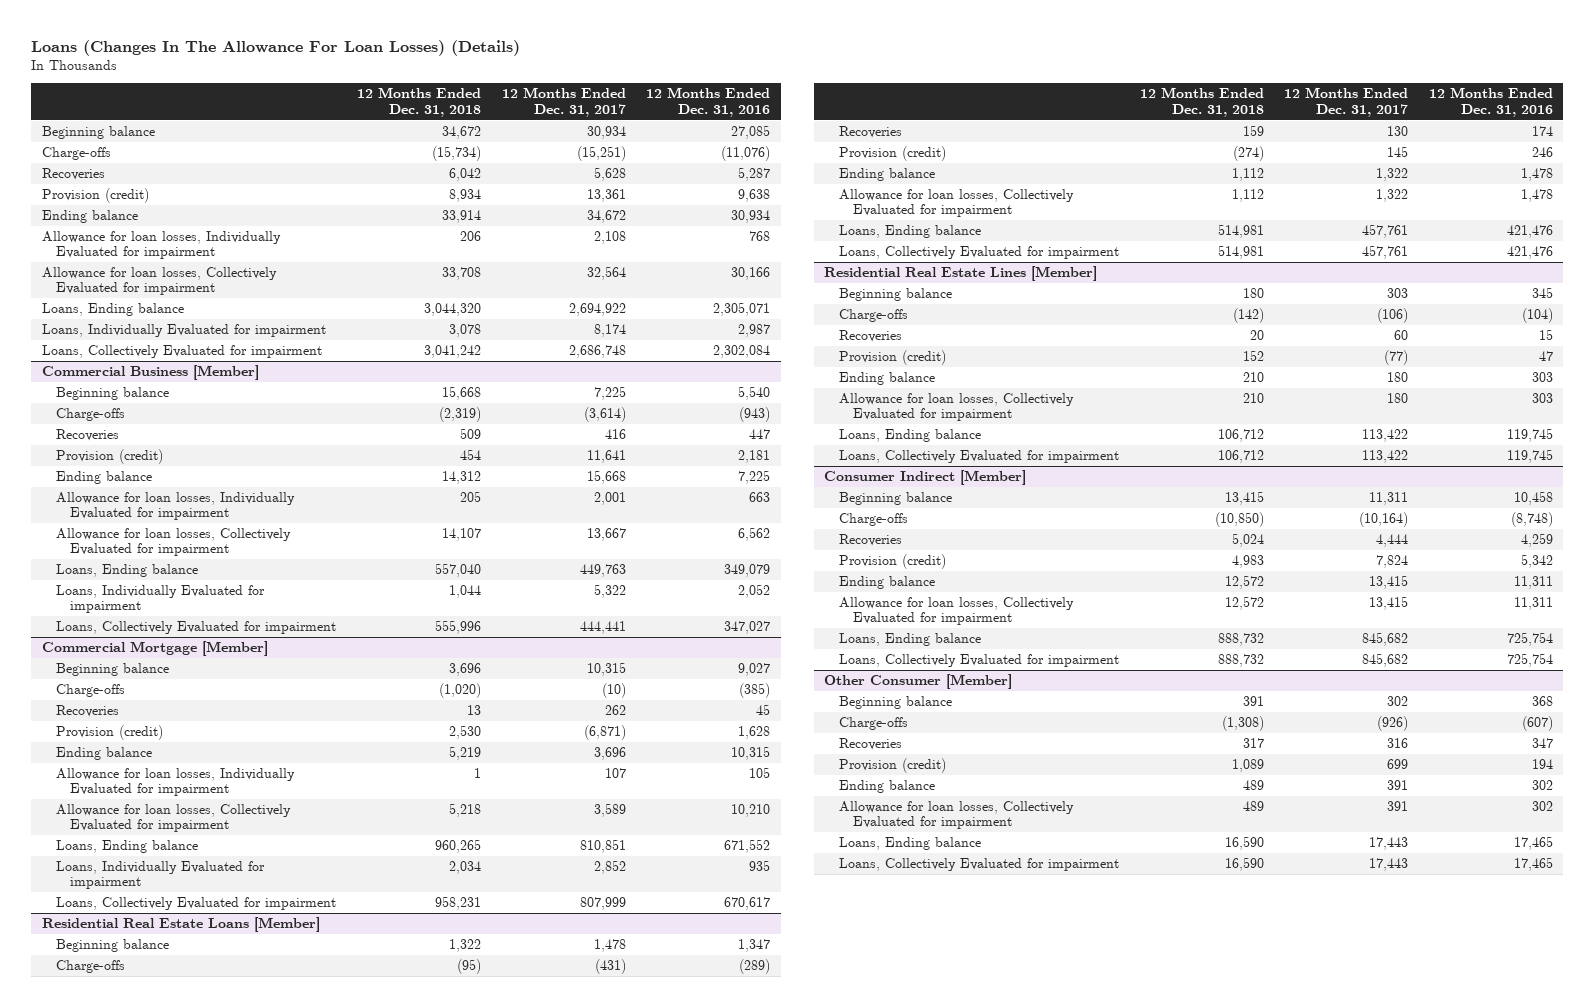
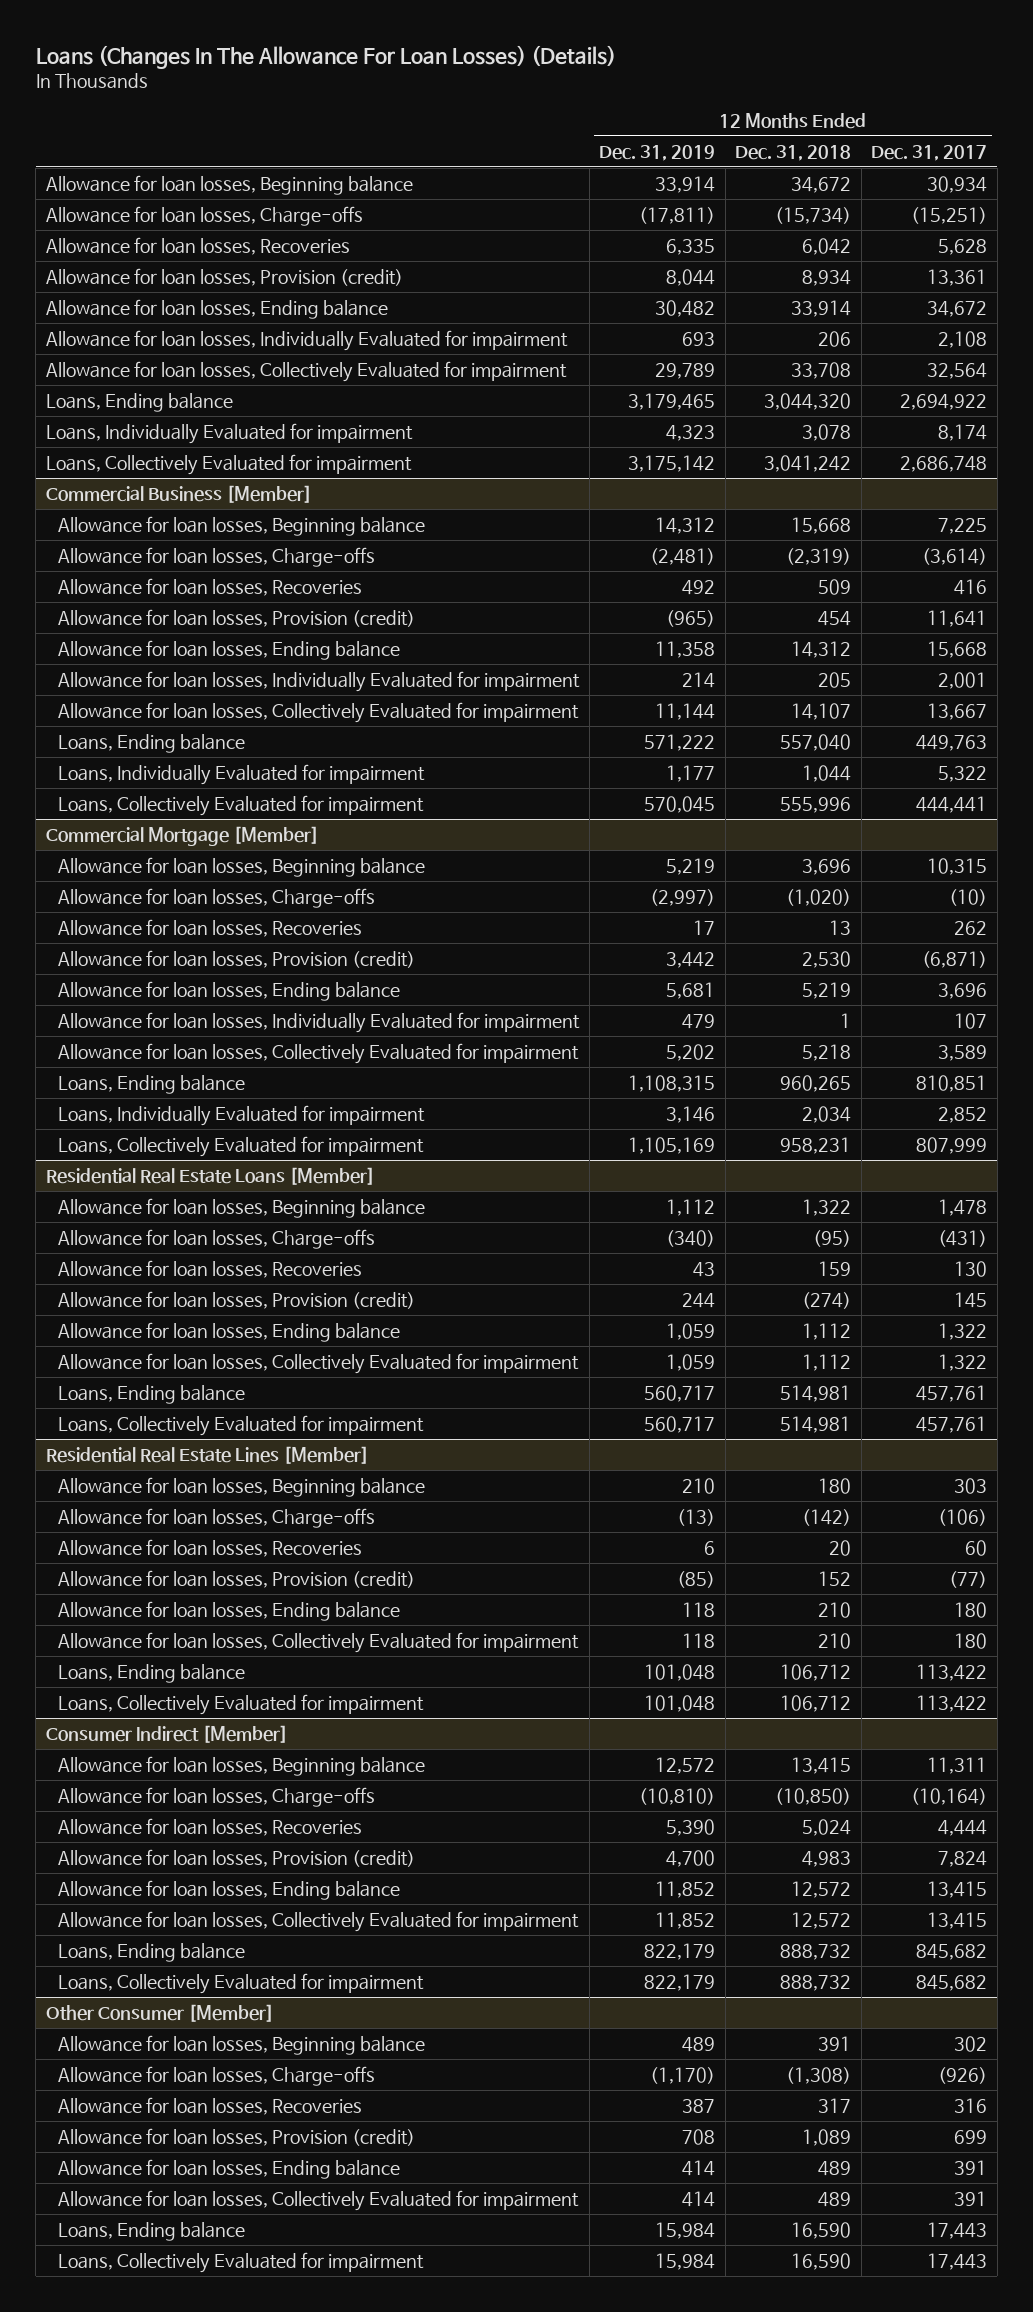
[646,87,771,117] 12 Months Ended Dec. 31, 2016 -> none
none -> [599,144,716,161] Dec. 31, 2019
[41,126,155,140] Beginning balance -> [45,174,413,195] Allowance for loan losses, Beginning balance
[41,147,111,161] Charge-offs -> [45,205,363,226] Allowance for loan losses, Charge-offs
[41,168,105,181] Recoveries -> [45,236,350,255] Allowance for loan losses, Recoveries
[41,188,149,204] Provision (credit) -> [45,267,403,286] Allowance for loan losses, Provision (credit)
[41,210,138,224] Ending balance -> [45,298,388,319] Allowance for loan losses, Ending balance
[56,387,170,401] Beginning balance -> [58,515,426,536] Allowance for loan losses, Beginning balance
[56,408,126,422] Charge-offs -> [58,546,376,567] Allowance for loan losses, Charge-offs
[56,429,120,442] Recoveries -> [58,577,363,596] Allowance for loan losses, Recoveries
[56,449,164,465] Provision (credit) -> [58,608,416,627] Allowance for loan losses, Provision (credit)
[56,471,153,485] Ending balance -> [58,639,401,660] Allowance for loan losses, Ending balance
[56,663,170,677] Beginning balance -> [58,856,426,877] Allowance for loan losses, Beginning balance
[56,684,126,698] Charge-offs -> [58,887,376,908] Allowance for loan losses, Charge-offs
[56,705,120,718] Recoveries -> [58,918,363,937] Allowance for loan losses, Recoveries
[56,725,164,741] Provision (credit) -> [58,949,416,968] Allowance for loan losses, Provision (credit)
[56,747,153,761] Ending balance -> [58,980,401,1001] Allowance for loan losses, Ending balance
[56,939,170,953] Beginning balance -> [58,1197,426,1218] Allowance for loan losses, Beginning balance
[56,960,126,974] Charge-offs -> [58,1228,376,1249] Allowance for loan losses, Charge-offs
[838,126,902,139] Recoveries -> [58,1259,363,1278] Allowance for loan losses, Recoveries
[838,146,946,162] Provision (credit) -> [58,1290,416,1309] Allowance for loan losses, Provision (credit)
[838,168,935,182] Ending balance -> [58,1321,401,1342] Allowance for loan losses, Ending balance
[838,288,952,302] Beginning balance -> [58,1476,426,1497] Allowance for loan losses, Beginning balance
[838,309,908,323] Charge-offs -> [58,1507,376,1528] Allowance for loan losses, Charge-offs
[838,330,902,343] Recoveries -> [58,1538,363,1557] Allowance for loan losses, Recoveries
[838,350,946,366] Provision (credit) -> [58,1569,416,1588] Allowance for loan losses, Provision (credit)
[838,372,935,386] Ending balance -> [58,1600,401,1621] Allowance for loan losses, Ending balance
[838,492,952,506] Beginning balance -> [58,1755,426,1776] Allowance for loan losses, Beginning balance
[838,513,908,527] Charge-offs -> [58,1786,376,1807] Allowance for loan losses, Charge-offs
[838,534,902,547] Recoveries -> [58,1817,363,1836] Allowance for loan losses, Recoveries
[838,554,946,570] Provision (credit) -> [58,1848,416,1867] Allowance for loan losses, Provision (credit)
[838,576,935,590] Ending balance -> [58,1879,401,1900] Allowance for loan losses, Ending balance
[838,696,952,710] Beginning balance -> [58,2034,426,2055] Allowance for loan losses, Beginning balance
[838,717,908,731] Charge-offs -> [58,2065,376,2086] Allowance for loan losses, Charge-offs
[838,738,902,751] Recoveries -> [58,2096,363,2115] Allowance for loan losses, Recoveries
[838,758,946,774] Provision (credit) -> [58,2127,416,2146] Allowance for loan losses, Provision (credit)
[838,780,935,794] Ending balance -> [58,2158,401,2179] Allowance for loan losses, Ending balance

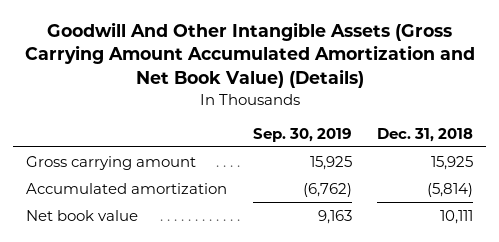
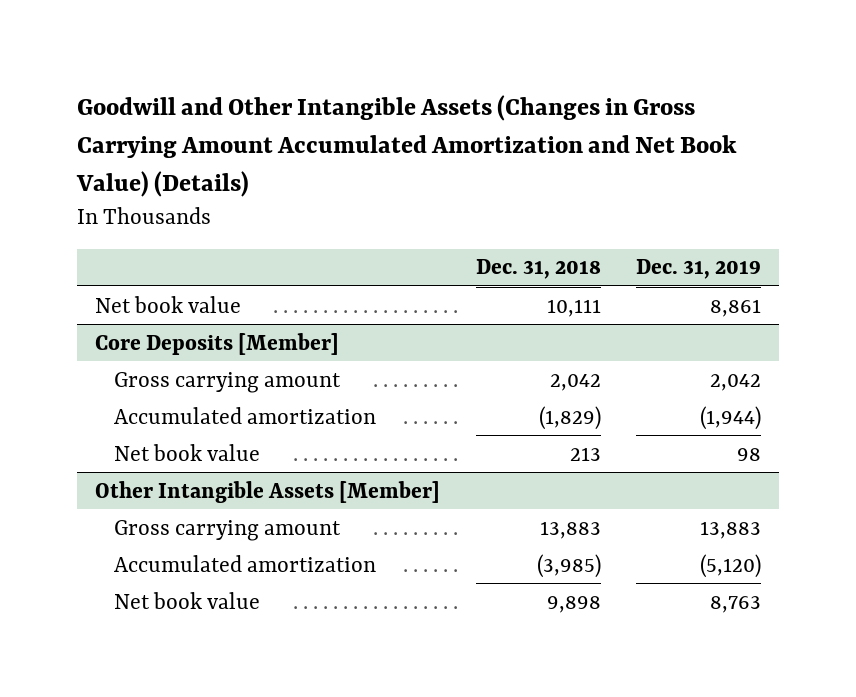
[24,21,475,89] Goodwill And Other Intangible Assets (Gross Carrying Amount Accumulated Amortization and Net Book Value) (Details) -> [75,94,737,198] Goodwill and Other Intangible Assets (Changes in Gross Carrying Amount Accumulated Amortization and Net Book Value) (Details)
[252,127,352,142] Sep. 30, 2019 -> none
none -> [636,259,762,280] Dec. 31, 2019
[25,155,196,170] Gross carrying amount -> none
[25,182,227,194] Accumulated amortization -> none
none -> [94,332,339,355] Core Deposits [Member]
none -> [114,371,342,393] Gross carrying amount
none -> [114,406,377,424] Accumulated amortization
none -> [114,443,261,461] Net book value
none -> [94,480,440,503] Other Intangible Assets [Member]
none -> [114,519,342,541] Gross carrying amount
none -> [114,554,377,572] Accumulated amortization
none -> [114,591,261,609] Net book value

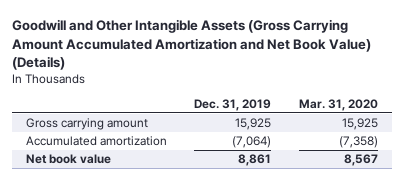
[75,94,737,198] Goodwill and Other Intangible Assets (Changes in Gross Carrying Amount Accumulated Amortization and Net Book Value) (Details) -> [11,19,371,71] Goodwill and Other Intangible Assets (Gross Carrying Amount Accumulated Amortization and Net Book Value) (Details)
[475,259,601,280] Dec. 31, 2018 -> none
none -> [298,99,378,112] Mar. 31, 2020
none -> [25,118,148,131] Gross carrying amount
none -> [25,136,167,147] Accumulated amortization
[94,332,339,355] Core Deposits [Member] -> none
[114,371,342,393] Gross carrying amount -> none
[114,406,377,424] Accumulated amortization -> none
[114,443,261,461] Net book value -> none
[94,480,440,503] Other Intangible Assets [Member] -> none
[114,519,342,541] Gross carrying amount -> none
[114,554,377,572] Accumulated amortization -> none
[114,591,261,609] Net book value -> none

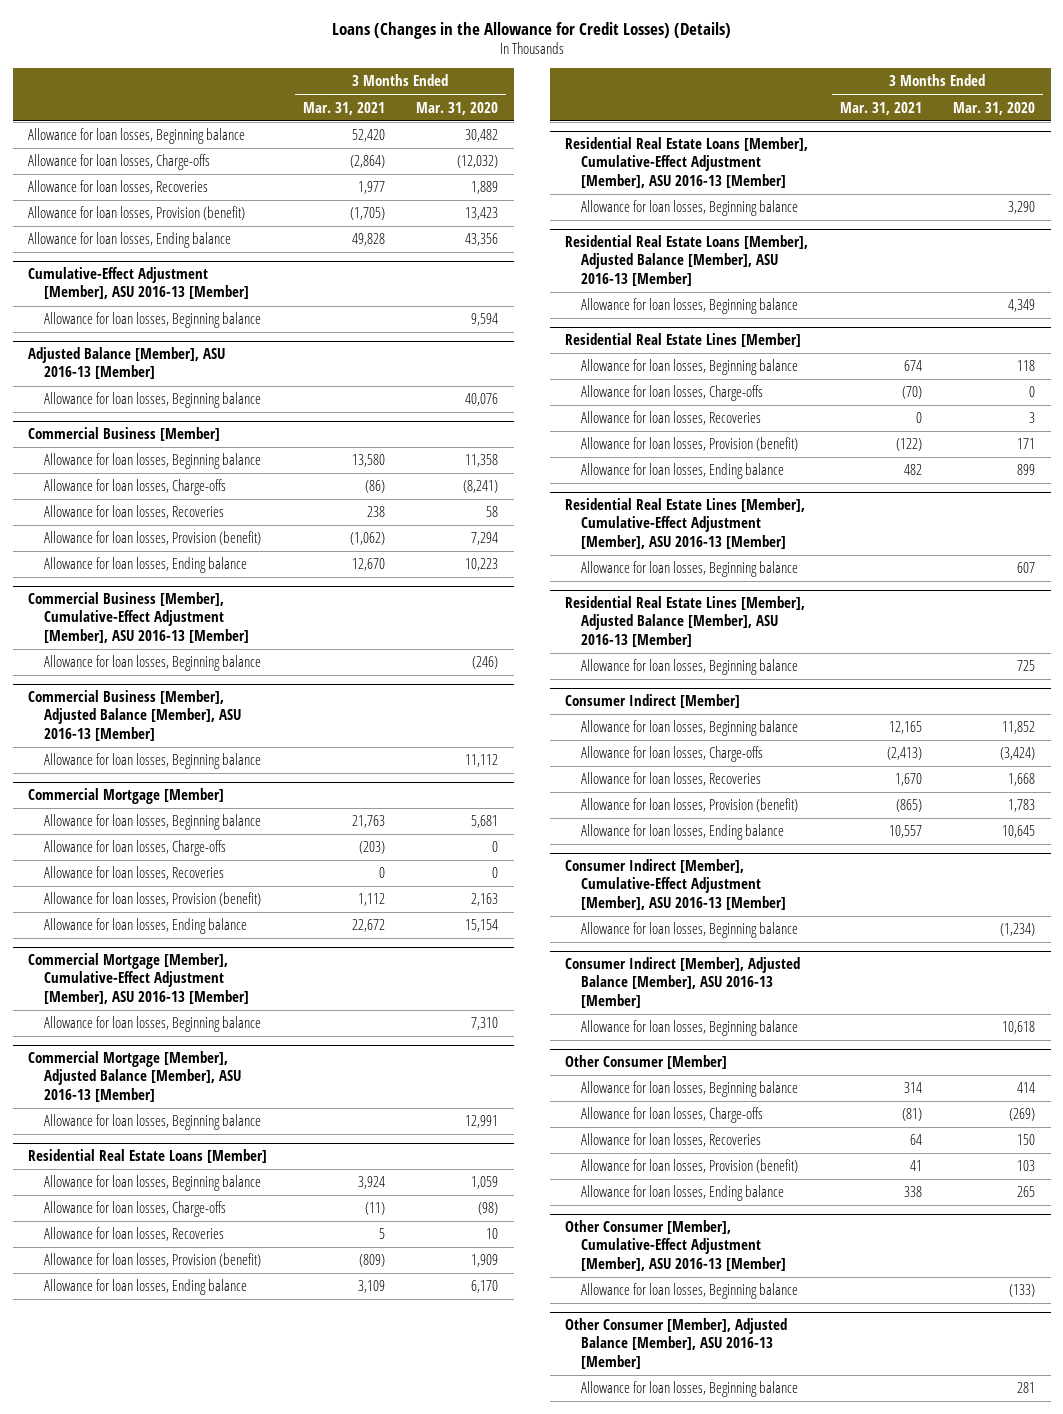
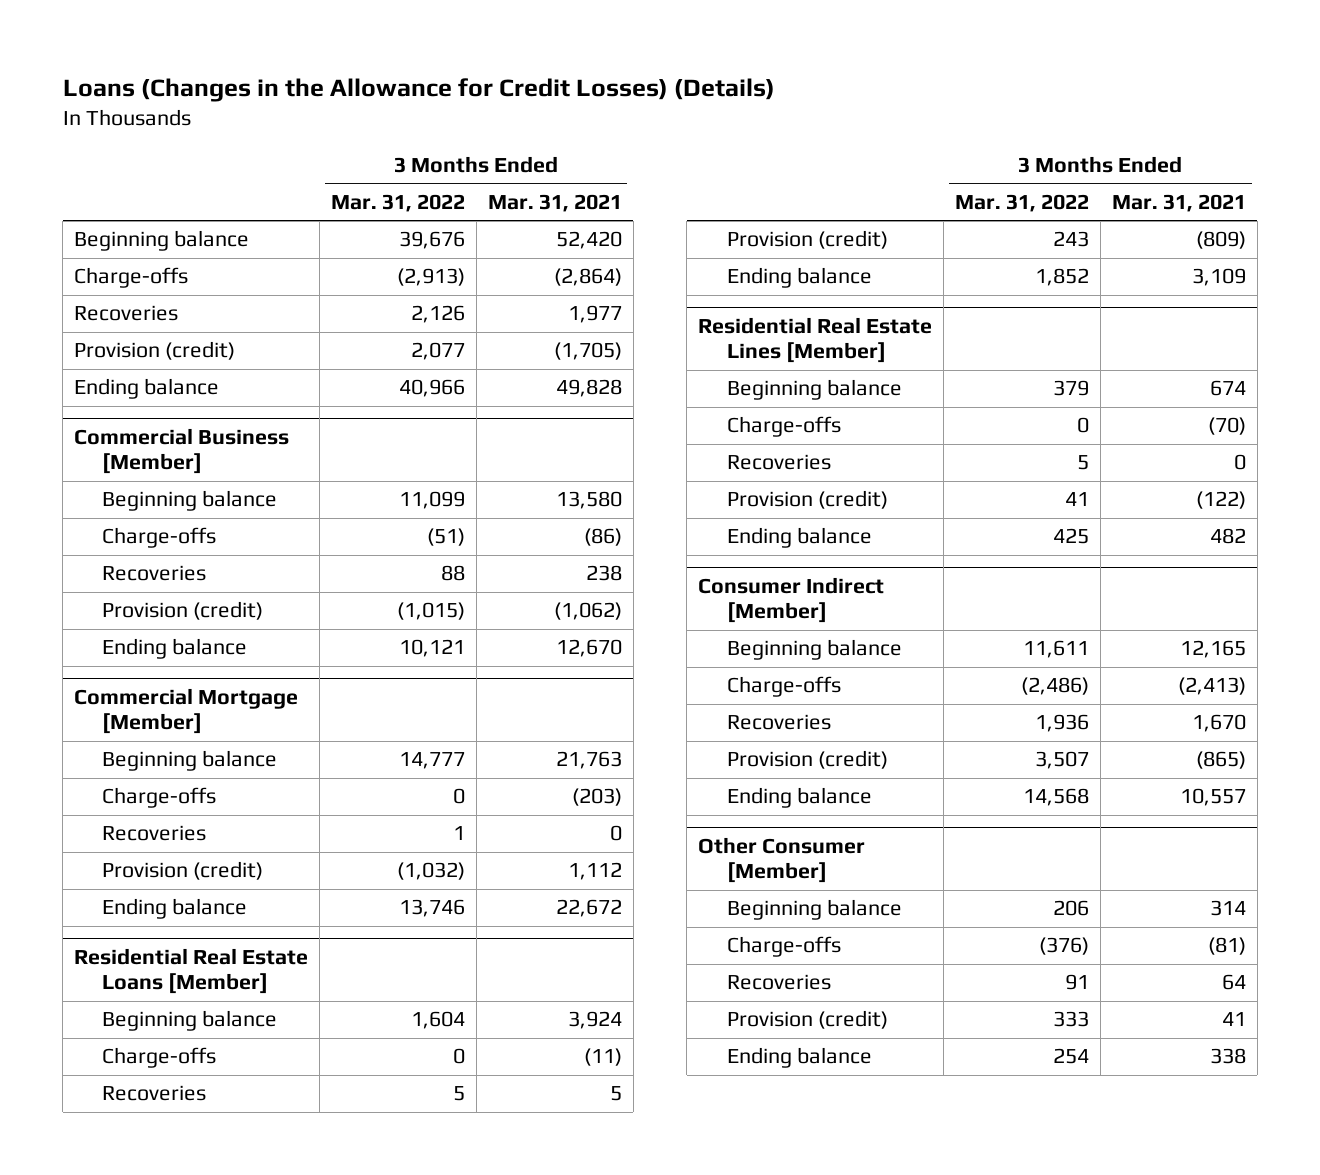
[416,101,499,115] Mar. 31, 2020 -> none
none -> [330,194,465,213] Mar. 31, 2022
[28,267,250,300] Cumulative-Effect Adjustment [Member], ASU 2016-13 [Member] -> none
[44,312,262,329] Allowance for loan losses, Beginning balance -> none
[28,347,226,380] Adjusted Balance [Member], ASU 2016-13 [Member] -> none
[44,392,262,409] Allowance for loan losses, Beginning balance -> none
[28,128,246,145] Allowance for loan losses, Beginning balance -> [74,230,250,252] Beginning balance
[28,154,211,171] Allowance for loan losses, Charge-offs -> [74,267,189,289] Charge-offs
[28,180,209,195] Allowance for loan losses, Recoveries -> [74,305,179,322] Recoveries
[28,206,246,221] Allowance for loan losses, Provision (benefit) -> [74,341,236,361] Provision (credit)
[28,232,232,249] Allowance for loan losses, Ending balance -> [74,378,220,400] Ending balance
[28,592,250,643] Commercial Business [Member], Cumulative-Effect Adjustment [Member], ASU 2016-13 [Member] -> none
[44,655,262,672] Allowance for loan losses, Beginning balance -> none
[28,690,242,741] Commercial Business [Member], Adjusted Balance [Member], ASU 2016-13 [Member] -> none
[44,753,262,770] Allowance for loan losses, Beginning balance -> none
[44,453,262,470] Allowance for loan losses, Beginning balance -> [102,490,278,512] Beginning balance
[44,479,227,496] Allowance for loan losses, Charge-offs -> [102,527,217,549] Charge-offs
[44,505,225,520] Allowance for loan losses, Recoveries -> [102,565,207,582] Recoveries
[44,531,262,546] Allowance for loan losses, Provision (benefit) -> [102,601,264,621] Provision (credit)
[44,557,248,574] Allowance for loan losses, Ending balance -> [102,638,248,660] Ending balance
[28,953,250,1004] Commercial Mortgage [Member], Cumulative-Effect Adjustment [Member], ASU 2016-13 [Member] -> none
[44,1016,262,1033] Allowance for loan losses, Beginning balance -> none
[28,1051,242,1102] Commercial Mortgage [Member], Adjusted Balance [Member], ASU 2016-13 [Member] -> none
[44,1114,262,1131] Allowance for loan losses, Beginning balance -> none
[44,814,262,831] Allowance for loan losses, Beginning balance -> [102,750,278,772] Beginning balance
[44,840,227,857] Allowance for loan losses, Charge-offs -> [102,787,217,809] Charge-offs
[44,866,225,881] Allowance for loan losses, Recoveries -> [102,825,207,842] Recoveries
[44,892,262,907] Allowance for loan losses, Provision (benefit) -> [102,861,264,881] Provision (credit)
[44,918,248,935] Allowance for loan losses, Ending balance -> [102,898,248,920] Ending balance
[565,137,809,188] Residential Real Estate Loans [Member], Cumulative-Effect Adjustment [Member], ASU 2016-13 [Member] -> none
[581,200,799,217] Allowance for loan losses, Beginning balance -> none
[565,235,809,286] Residential Real Estate Loans [Member], Adjusted Balance [Member], ASU 2016-13 [Member] -> none
[581,298,799,315] Allowance for loan losses, Beginning balance -> none
[44,1175,262,1192] Allowance for loan losses, Beginning balance -> [102,1010,278,1032] Beginning balance
[44,1201,227,1218] Allowance for loan losses, Charge-offs -> [102,1047,217,1069] Charge-offs
[44,1227,225,1242] Allowance for loan losses, Recoveries -> [102,1085,207,1102] Recoveries
[44,1253,262,1268] Allowance for loan losses, Provision (benefit) -> [726,230,888,250] Provision (credit)
[44,1279,248,1296] Allowance for loan losses, Ending balance -> [726,267,872,289] Ending balance
[565,498,806,549] Residential Real Estate Lines [Member], Cumulative-Effect Adjustment [Member], ASU 2016-13 [Member] -> none
[581,561,799,578] Allowance for loan losses, Beginning balance -> none
[565,596,806,647] Residential Real Estate Lines [Member], Adjusted Balance [Member], ASU 2016-13 [Member] -> none
[581,659,799,676] Allowance for loan losses, Beginning balance -> none
[581,359,799,376] Allowance for loan losses, Beginning balance -> [726,379,902,401] Beginning balance
[581,385,764,402] Allowance for loan losses, Charge-offs -> [726,416,841,438] Charge-offs
[581,411,762,426] Allowance for loan losses, Recoveries -> [726,454,831,471] Recoveries
[581,437,799,452] Allowance for loan losses, Provision (benefit) -> [726,490,888,510] Provision (credit)
[581,463,785,480] Allowance for loan losses, Ending balance -> [726,527,872,549] Ending balance
[565,859,787,910] Consumer Indirect [Member], Cumulative-Effect Adjustment [Member], ASU 2016-13 [Member] -> none
[581,922,799,939] Allowance for loan losses, Beginning balance -> none
[565,957,801,1008] Consumer Indirect [Member], Adjusted Balance [Member], ASU 2016-13 [Member] -> none
[581,1020,799,1037] Allowance for loan losses, Beginning balance -> none
[581,720,799,737] Allowance for loan losses, Beginning balance -> [726,639,902,661] Beginning balance
[581,746,764,763] Allowance for loan losses, Charge-offs -> [726,676,841,698] Charge-offs
[581,772,762,787] Allowance for loan losses, Recoveries -> [726,714,831,731] Recoveries
[581,798,799,813] Allowance for loan losses, Provision (benefit) -> [726,750,888,770] Provision (credit)
[581,824,785,841] Allowance for loan losses, Ending balance -> [726,787,872,809] Ending balance
[565,1220,787,1271] Other Consumer [Member], Cumulative-Effect Adjustment [Member], ASU 2016-13 [Member] -> none
[581,1283,799,1300] Allowance for loan losses, Beginning balance -> none
[565,1318,788,1369] Other Consumer [Member], Adjusted Balance [Member], ASU 2016-13 [Member] -> none
[581,1381,799,1398] Allowance for loan losses, Beginning balance -> none
[581,1081,799,1098] Allowance for loan losses, Beginning balance -> [726,899,902,921] Beginning balance
[581,1107,764,1124] Allowance for loan losses, Charge-offs -> [726,936,841,958] Charge-offs
[581,1133,762,1148] Allowance for loan losses, Recoveries -> [726,974,831,991] Recoveries
[581,1159,799,1174] Allowance for loan losses, Provision (benefit) -> [726,1010,888,1030] Provision (credit)
[581,1185,785,1202] Allowance for loan losses, Ending balance -> [726,1047,872,1069] Ending balance

